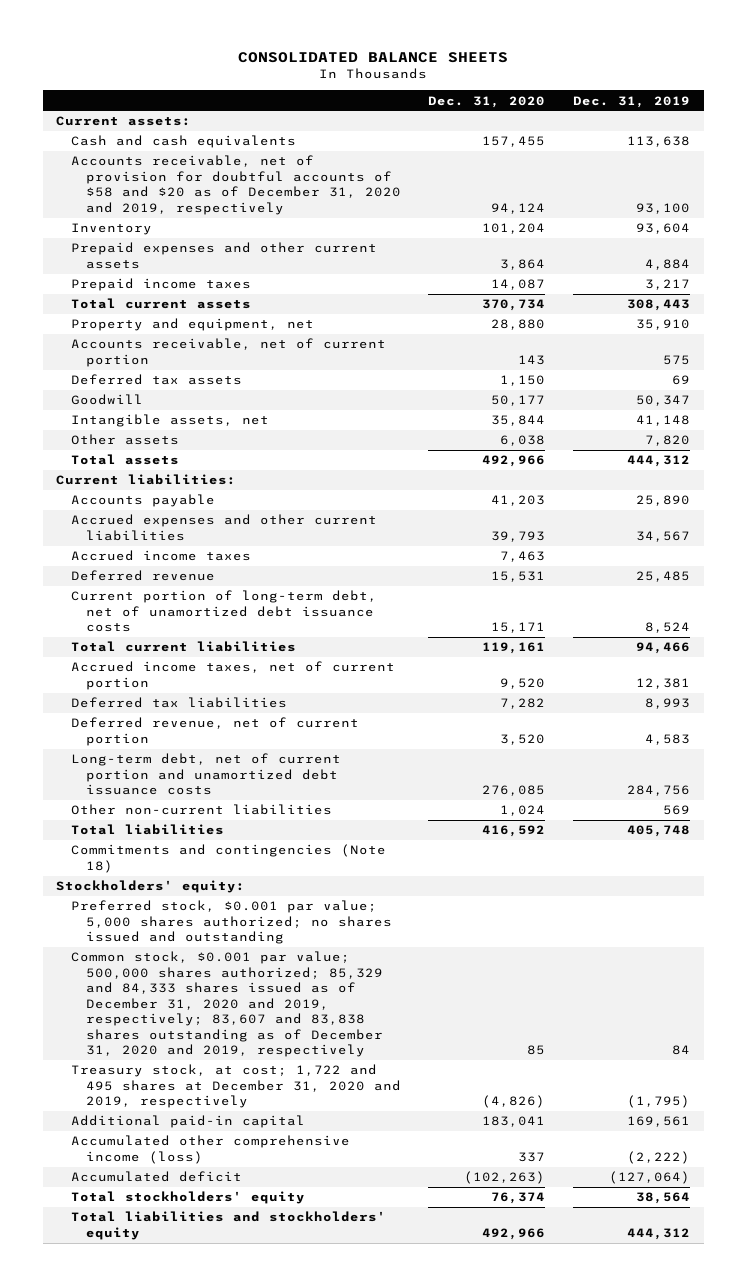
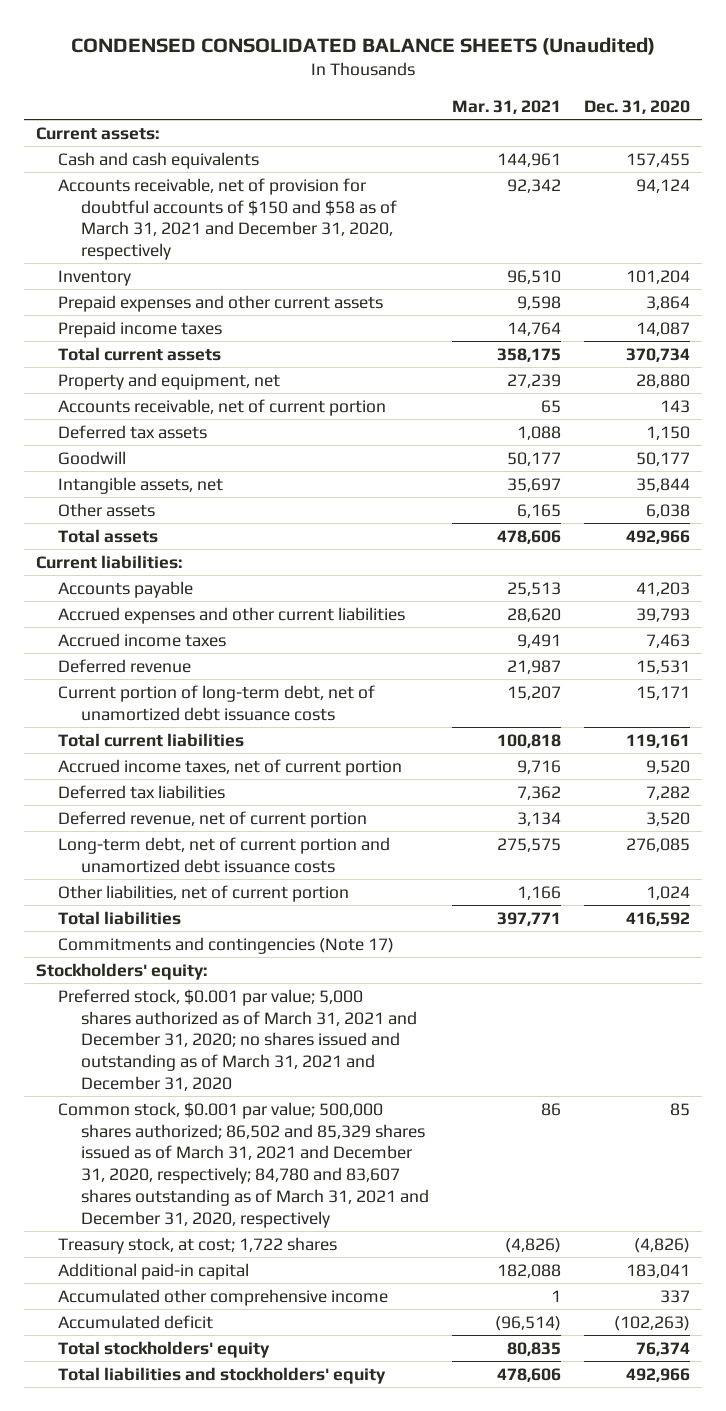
[238,51,509,63] CONSOLIDATED BALANCE SHEETS -> [70,36,655,55] CONDENSED CONSOLIDATED BALANCE SHEETS (Unaudited)
[573,95,691,108] Dec. 31, 2019 -> none
none -> [451,99,561,114] Mar. 31, 2021
[70,155,401,215] Accounts receivable, net of provision for doubtful accounts of $58 and $20 as of December 31, 2020 and 2019, respectively -> [58,177,397,261] Accounts receivable, net of provision for doubtful accounts of $150 and $58 as of March 31, 2021 and December 31, 2020, respectively
[70,804,332,816] Other non-current liabilities -> [58,884,350,902] Other liabilities, net of current portion
[70,844,386,873] Commitments and contingencies (Note 18) -> [58,936,395,954] Commitments and contingencies (Note 17)
[70,900,392,945] Preferred stock, $0.001 par value; 5,000 shares authorized; no shares issued and outstanding -> [58,988,417,1091] Preferred stock, $0.001 par value; 5,000 shares authorized as of March 31, 2021 and December 31, 2020; no shares issued and outstanding as of March 31, 2021 and December 31, 2020
[70,951,383,1058] Common stock, $0.001 par value; 500,000 shares authorized; 85,329 and 84,333 shares issued as of December 31, 2020 and 2019, respectively; 83,607 and 83,838 shares outstanding as of December 31, 2020 and 2019, respectively -> [58,1101,429,1228] Common stock, $0.001 par value; 500,000 shares authorized; 86,502 and 85,329 shares issued as of March 31, 2021 and December 31, 2020, respectively; 84,780 and 83,607 shares outstanding as of March 31, 2021 and December 31, 2020, respectively
[70,1064,401,1109] Treasury stock, at cost; 1,722 and 495 shares at December 31, 2020 and 2019, respectively -> [58,1236,338,1254] Treasury stock, at cost; 1,722 shares
[70,1135,350,1164] Accumulated other comprehensive income (loss) -> [58,1288,389,1306] Accumulated other comprehensive income

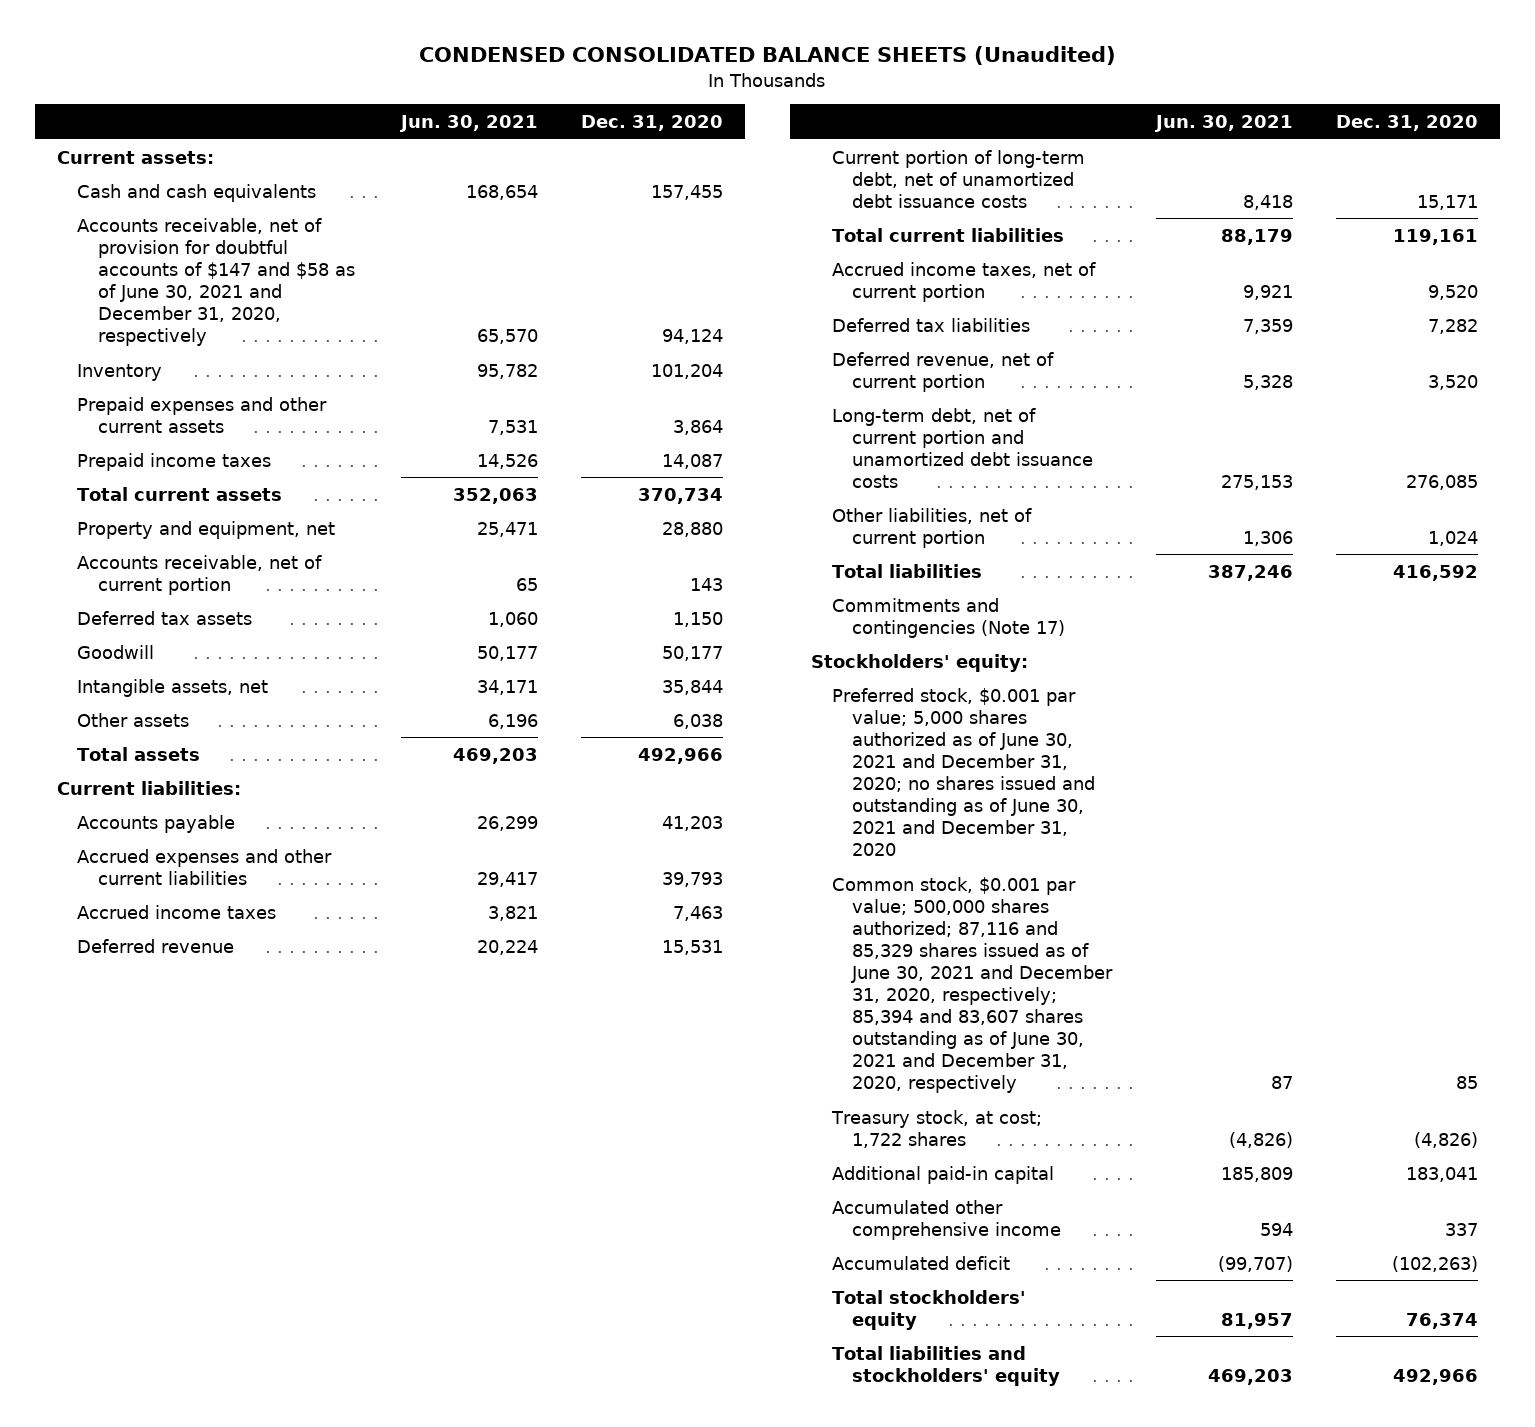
[451,99,561,114] Mar. 31, 2021 -> none
none -> [399,114,539,132] Jun. 30, 2021
[58,177,397,261] Accounts receivable, net of provision for doubtful accounts of $150 and $58 as of March 31, 2021 and December 31, 2020, respectively -> [77,217,355,346] Accounts receivable, net of provision for doubtful accounts of $147 and $58 as of June 30, 2021 and December 31, 2020, respectively
[58,988,417,1091] Preferred stock, $0.001 par value; 5,000 shares authorized as of March 31, 2021 and December 31, 2020; no shares issued and outstanding as of March 31, 2021 and December 31, 2020 -> [831,687,1096,857] Preferred stock, $0.001 par value; 5,000 shares authorized as of June 30, 2021 and December 31, 2020; no shares issued and outstanding as of June 30, 2021 and December 31, 2020
[58,1101,429,1228] Common stock, $0.001 par value; 500,000 shares authorized; 86,502 and 85,329 shares issued as of March 31, 2021 and December 31, 2020, respectively; 84,780 and 83,607 shares outstanding as of March 31, 2021 and December 31, 2020, respectively -> [831,876,1114,1094] Common stock, $0.001 par value; 500,000 shares authorized; 87,116 and 85,329 shares issued as of June 30, 2021 and December 31, 2020, respectively; 85,394 and 83,607 shares outstanding as of June 30, 2021 and December 31, 2020, respectively

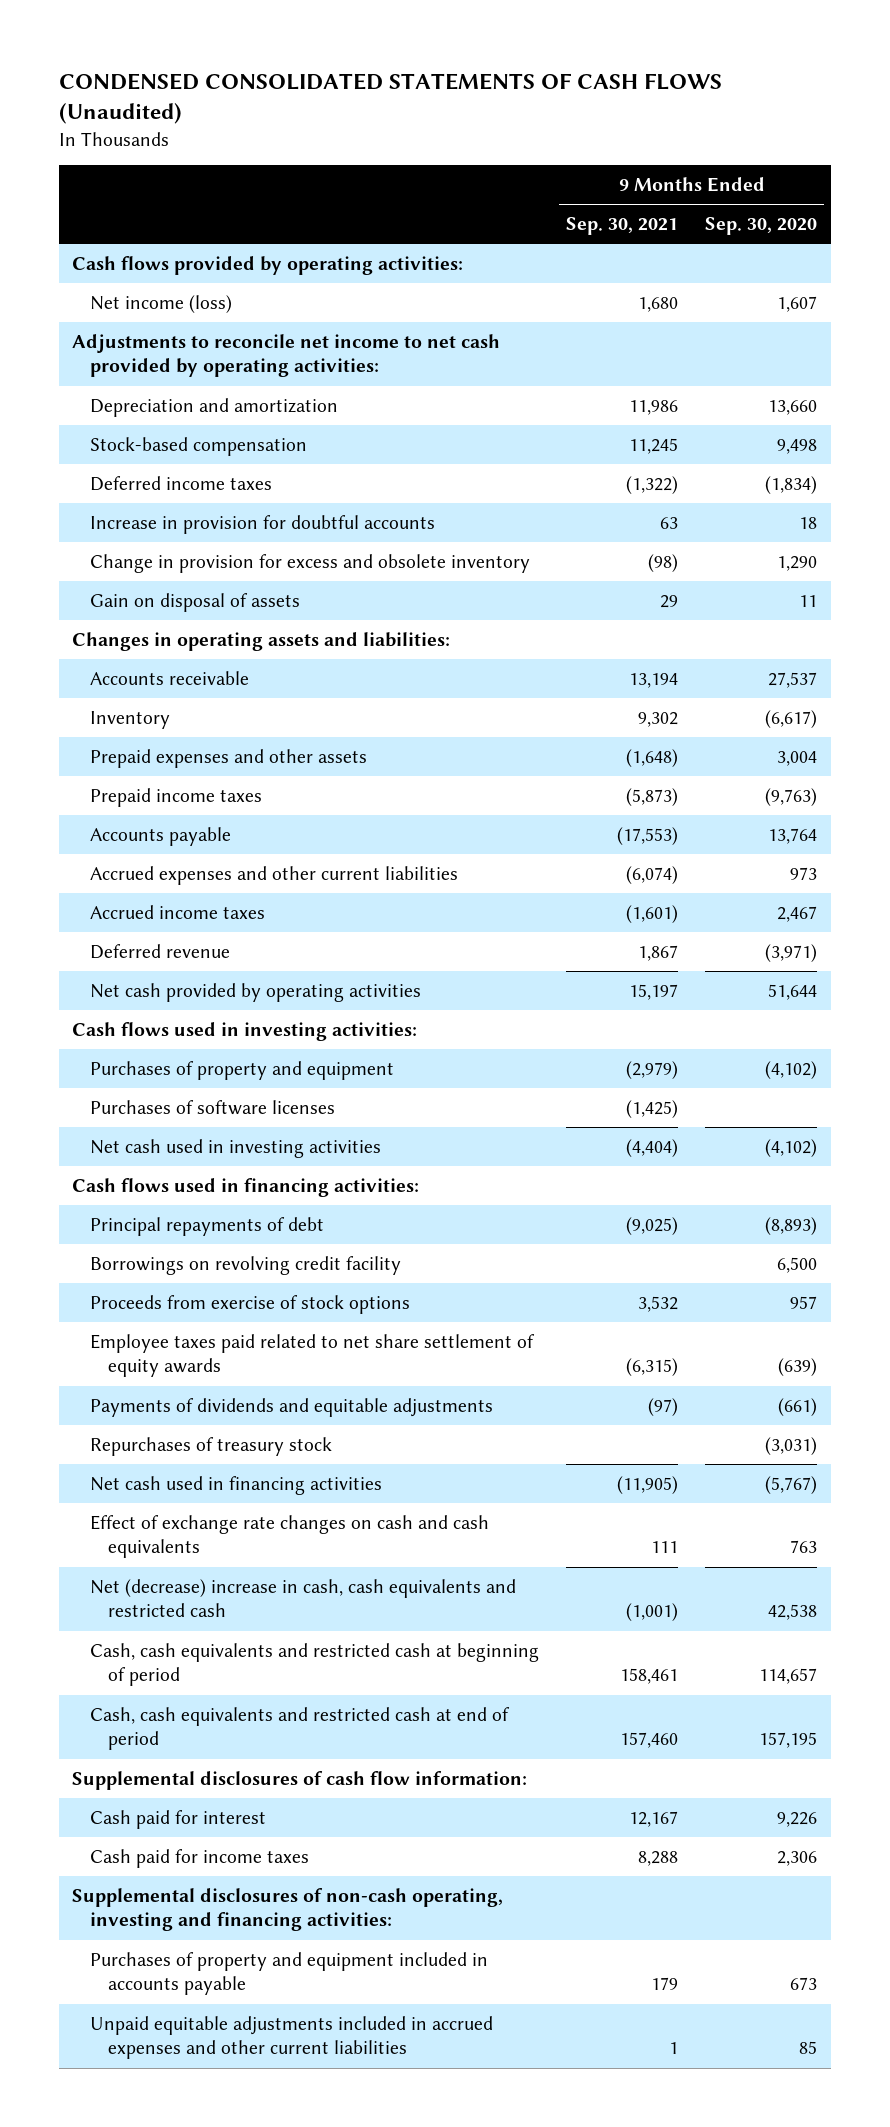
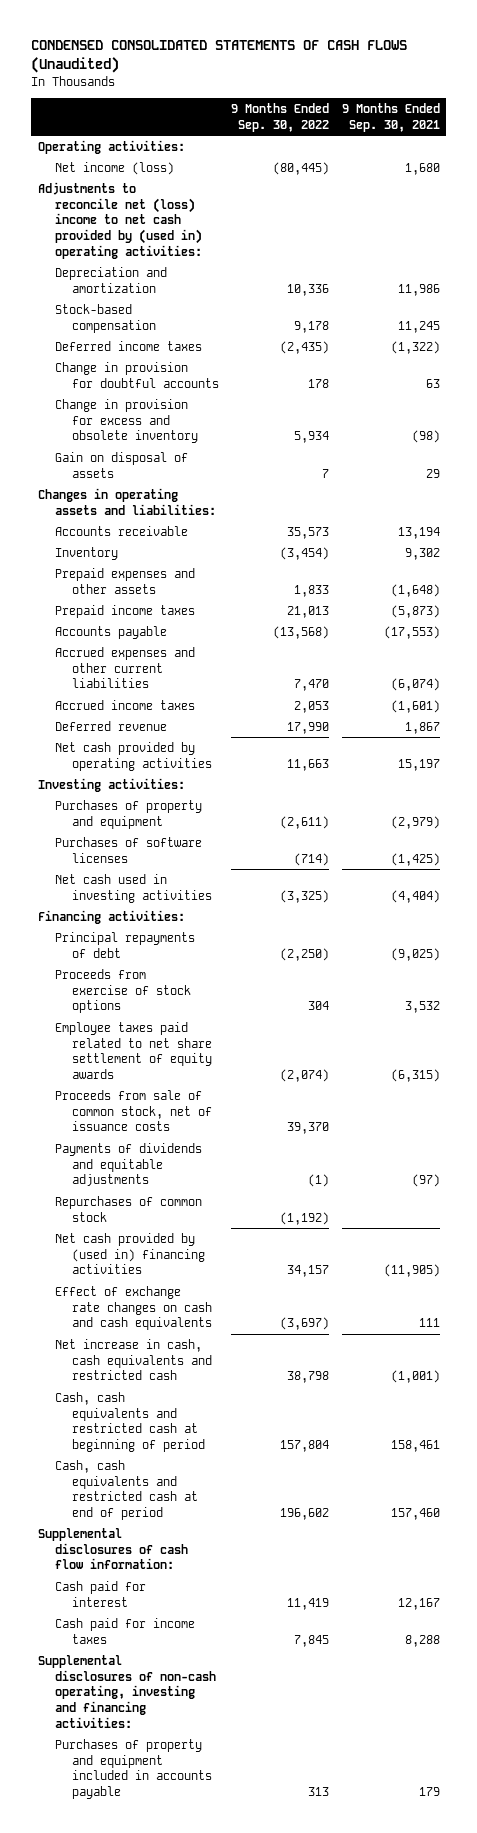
[705,217,818,236] Sep. 30, 2020 -> none
none -> [231,103,330,132] 9 Months Ended Sep. 30, 2022
[72,255,464,275] Cash flows provided by operating activities: -> [37,140,185,155] Operating activities:
[72,333,501,378] Adjustments to reconcile net income to net cash provided by operating activities: -> [37,182,202,259] Adjustments to reconcile net (loss) income to net cash provided by (used in) operating activities:
[90,514,436,534] Increase in provision for doubtful accounts -> [54,362,220,388] Change in provision for doubtful accounts
[72,1021,418,1041] Cash flows used in investing activities: -> [37,778,185,793] Investing activities:
[72,1177,420,1197] Cash flows used in financing activities: -> [37,910,185,925] Financing activities:
[90,1255,402,1275] Borrowings on revolving credit facility -> none
none -> [54,1090,213,1132] Proceeds from sale of common stock, net of issuance costs
[90,1436,333,1456] Repurchases of treasury stock -> [54,1196,202,1222] Repurchases of common stock
[90,1475,383,1495] Net cash used in financing activities -> [54,1233,206,1275] Net cash provided by (used in) financing activities
[90,1578,517,1618] Net (decrease) increase in cash, cash equivalents and restricted cash -> [54,1339,213,1381] Net increase in cash, cash equivalents and restricted cash
[90,2015,494,2060] Unpaid equitable adjustments included in accrued expenses and other current liabilities -> none

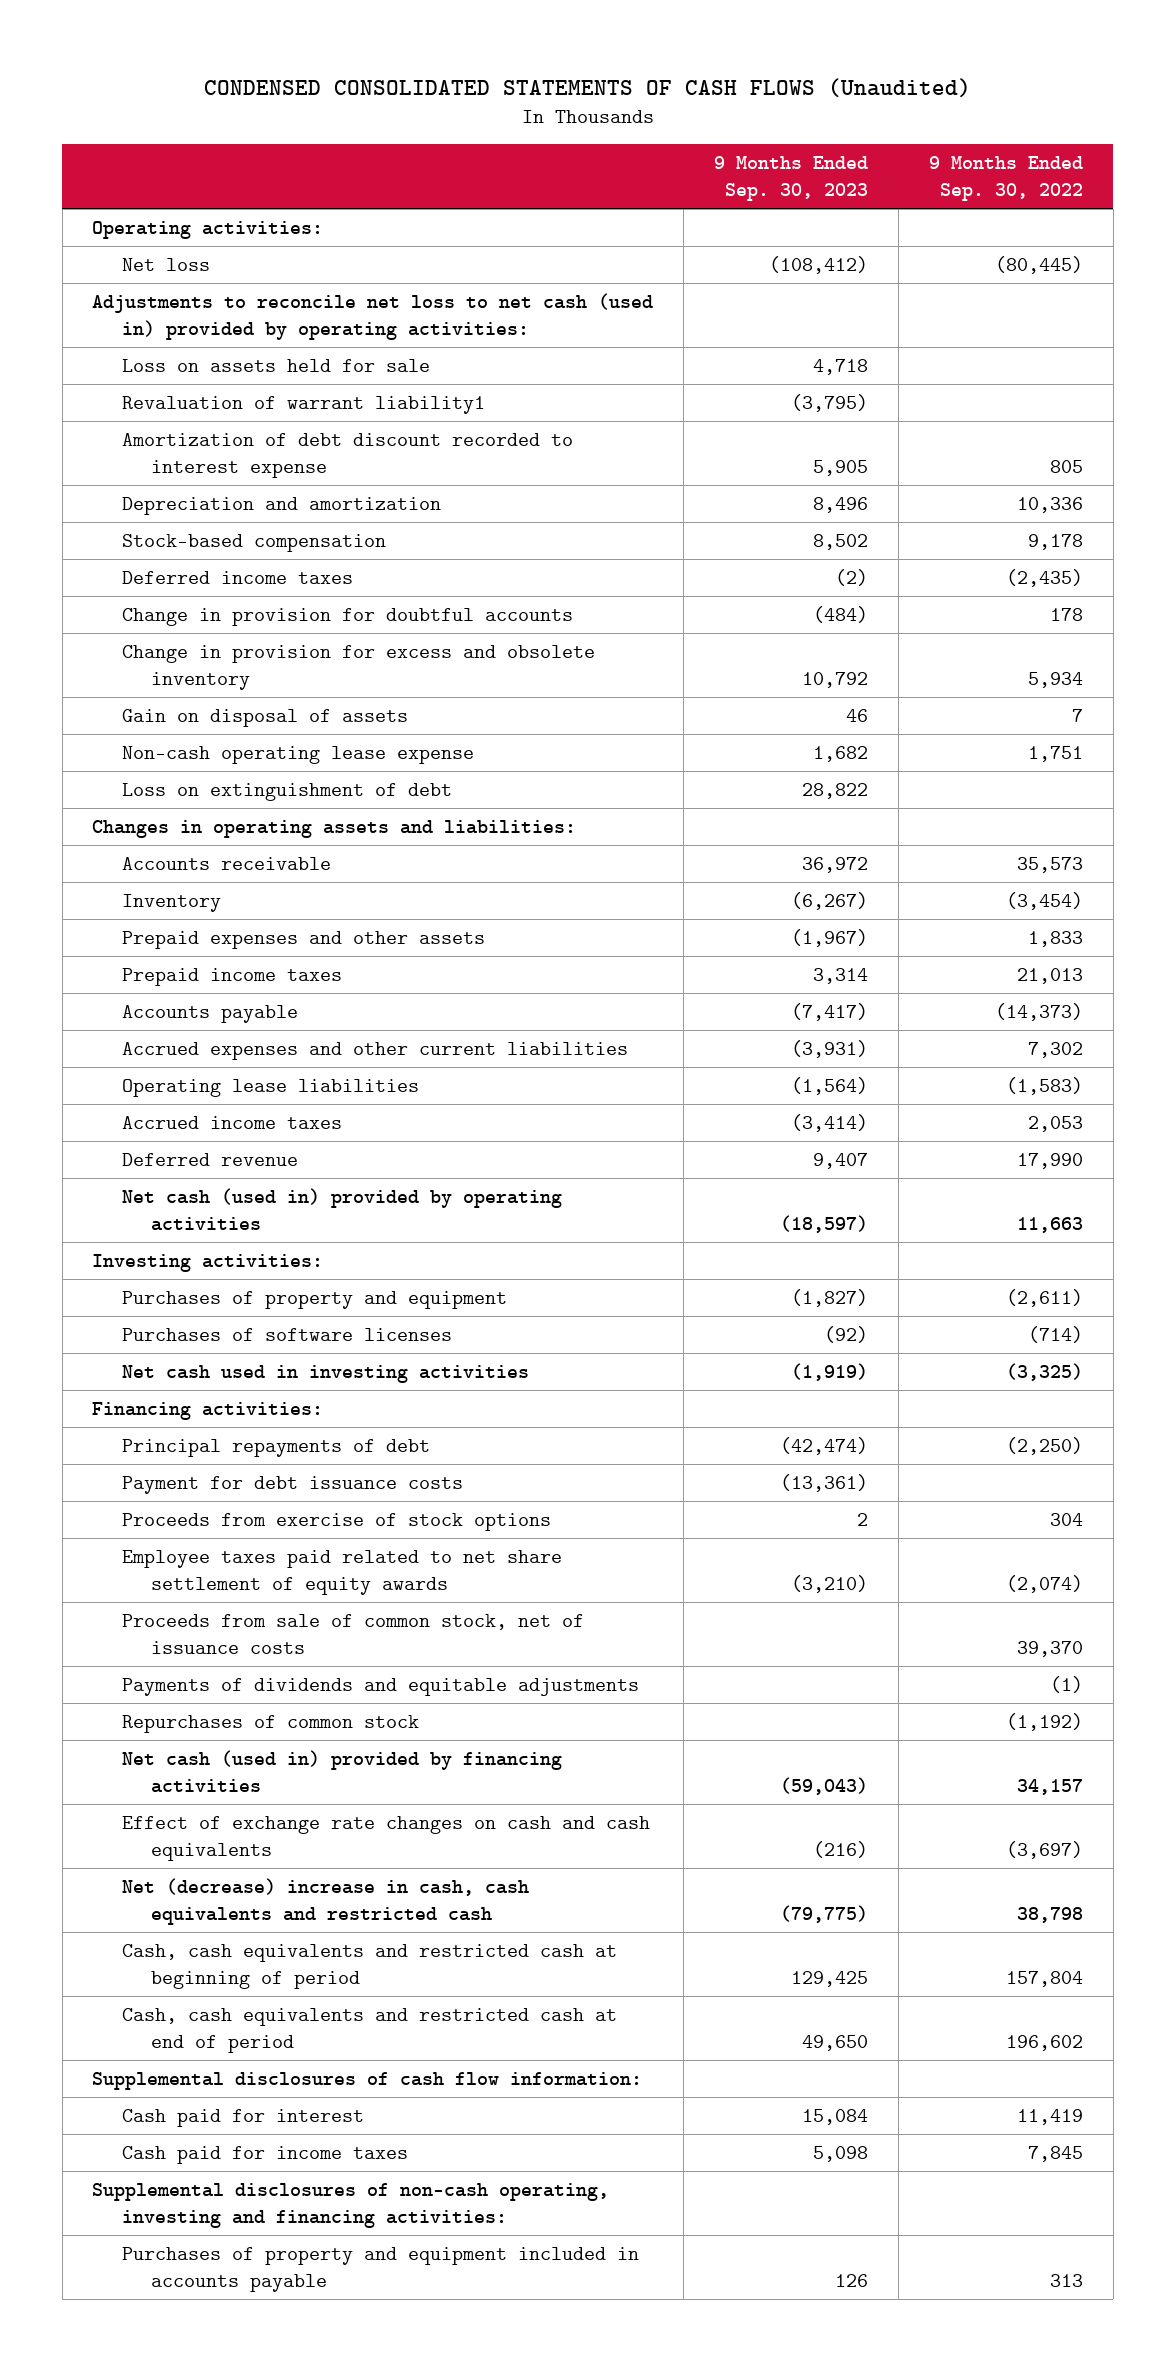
[341,103,440,132] 9 Months Ended Sep. 30, 2021 -> none
none -> [714,156,869,202] 9 Months Ended Sep. 30, 2023
[54,162,174,176] Net income (loss) -> [121,258,210,272] Net loss
[37,182,202,259] Adjustments to reconcile net (loss) income to net cash provided by (used in) operating activities: -> [92,293,654,340] Adjustments to reconcile net loss to net cash (used in) provided by operating activities:
none -> [121,359,430,373] Loss on assets held for sale
none -> [121,396,485,415] Revaluation of warrant liability1
none -> [121,433,573,478] Amortization of debt discount recorded to interest expense
none -> [121,746,474,765] Non-cash operating lease expense
none -> [121,783,452,802] Loss on extinguishment of debt
[273,626,330,640] (13,568) -> [994,1003,1083,1022] (14,373)
[294,679,330,692] 7,470 -> [1027,1042,1083,1059] 7,302
none -> [121,1079,419,1098] Operating lease liabilities
[54,742,213,771] Net cash provided by operating activities -> [121,1188,562,1231] Net cash (used in) provided by operating activities
none -> [121,1476,463,1495] Payment for debt issuance costs
[54,1233,206,1275] Net cash provided by (used in) financing activities -> [121,1750,562,1793] Net cash (used in) provided by financing activities
[54,1339,213,1381] Net increase in cash, cash equivalents and restricted cash -> [121,1878,529,1925] Net (decrease) increase in cash, cash equivalents and restricted cash

